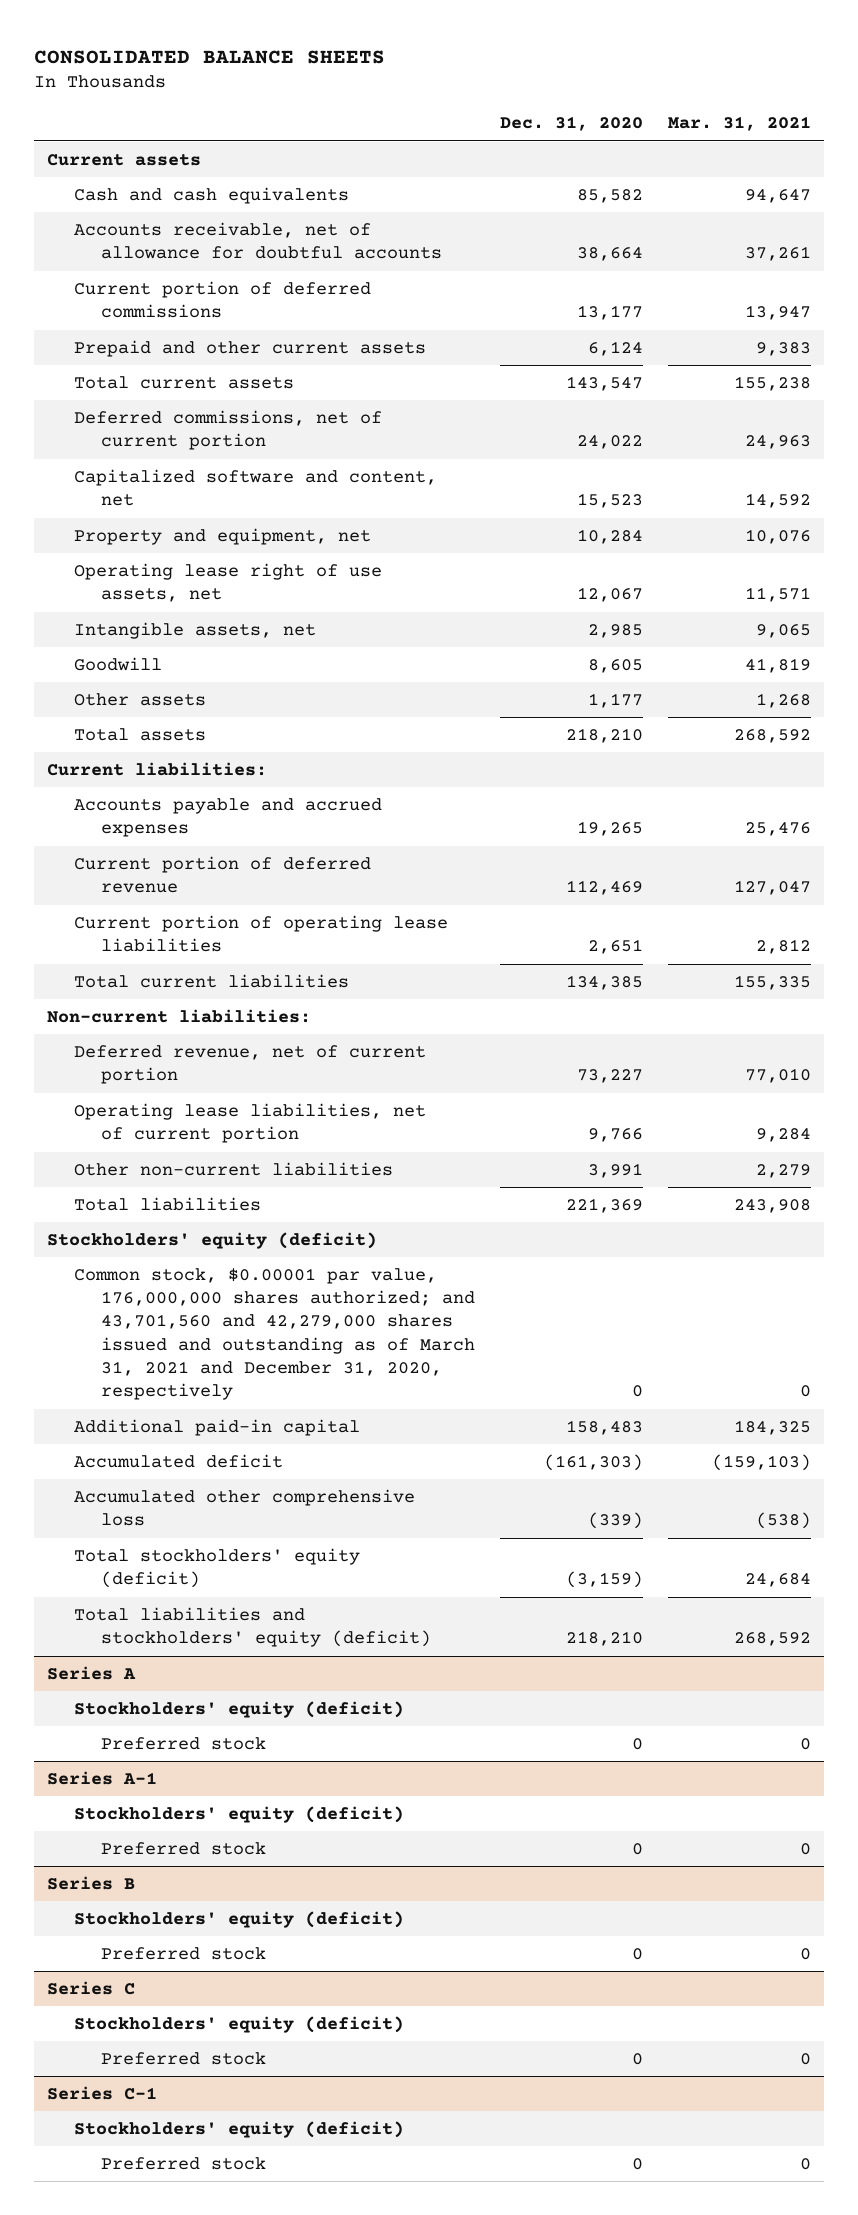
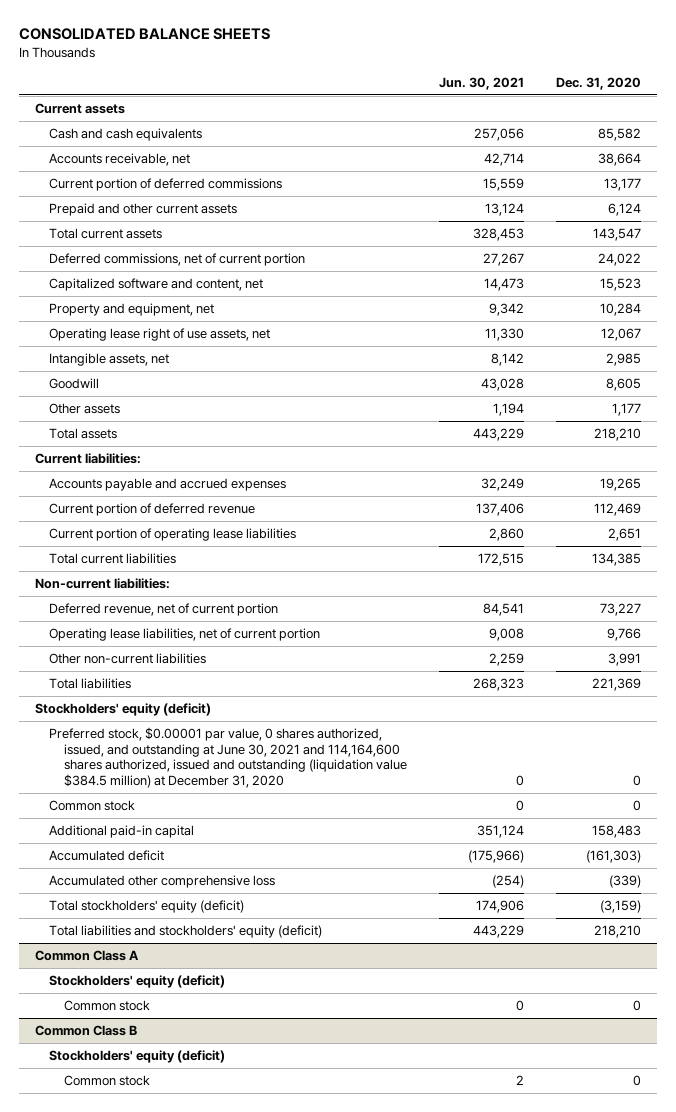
[668,116,812,132] Mar. 31, 2021 -> none
none -> [438,76,524,90] Jun. 30, 2021
[73,221,443,260] Accounts receivable, net of allowance for doubtful accounts -> [49,153,191,167] Accounts receivable, net
none -> [49,727,407,789] Preferred stock, $0.00001 par value, 0 shares authorized, issued, and outstanding at June 30, 2021 and 114,164,600 shares authorized, issued and outstanding (liquidation value $384.5 million) at December 31, 2020
[73,1267,476,1401] Common stock, $0.00001 par value, 176,000,000 shares authorized; and 43,701,560 and 42,279,000 shares issued and outstanding as of March 31, 2021 and December 31, 2020, respectively -> [49,800,136,812] Common stock
[46,1665,136,1680] Series A -> none
[73,1700,404,1718] Stockholders' equity (deficit) -> none
[101,1736,267,1750] Preferred stock -> none
[46,1770,157,1785] Series A-1 -> none
[73,1805,404,1823] Stockholders' equity (deficit) -> none
[101,1841,267,1855] Preferred stock -> none
[46,1875,135,1890] Series B -> none
[73,1910,404,1928] Stockholders' equity (deficit) -> none
[101,1946,267,1960] Preferred stock -> none
[46,1980,135,1995] Series C -> none
none -> [34,950,139,962] Common Class A
[101,2051,267,2065] Preferred stock -> none
[46,2085,157,2100] Series C-1 -> none
none -> [63,1000,150,1012] Common stock
none -> [34,1025,137,1037] Common Class B
[101,2156,267,2170] Preferred stock -> none
none -> [63,1075,150,1087] Common stock

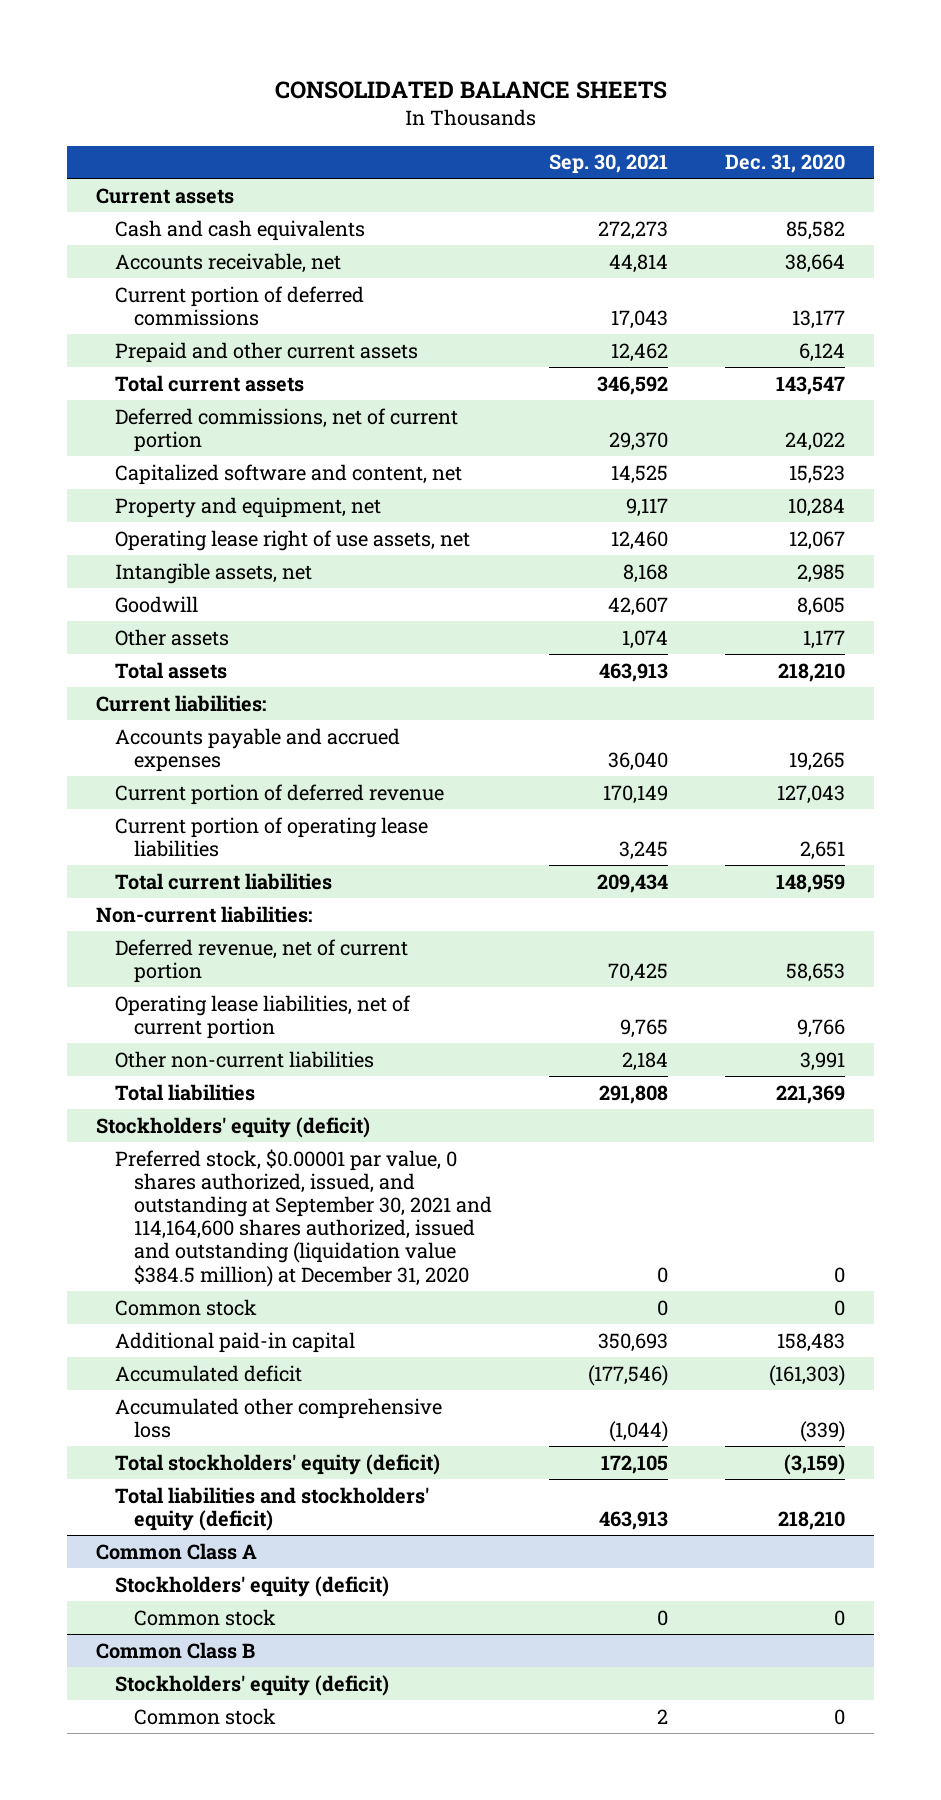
[438,76,524,90] Jun. 30, 2021 -> none
none -> [548,154,668,175] Sep. 30, 2021
[593,503,641,517] 112,469 -> [777,784,846,804] 127,043
[591,553,641,567] 134,385 -> [776,873,846,893] 148,959
[599,603,641,617] 73,227 -> [786,962,846,982] 58,653
[49,727,407,789] Preferred stock, $0.00001 par value, 0 shares authorized, issued, and outstanding at June 30, 2021 and 114,164,600 shares authorized, issued and outstanding (liquidation value $384.5 million) at December 31, 2020 -> [114,1148,492,1287] Preferred stock, $0.00001 par value, 0 shares authorized, issued, and outstanding at September 30, 2021 and 114,164,600 shares authorized, issued and outstanding (liquidation value $384.5 million) at December 31, 2020

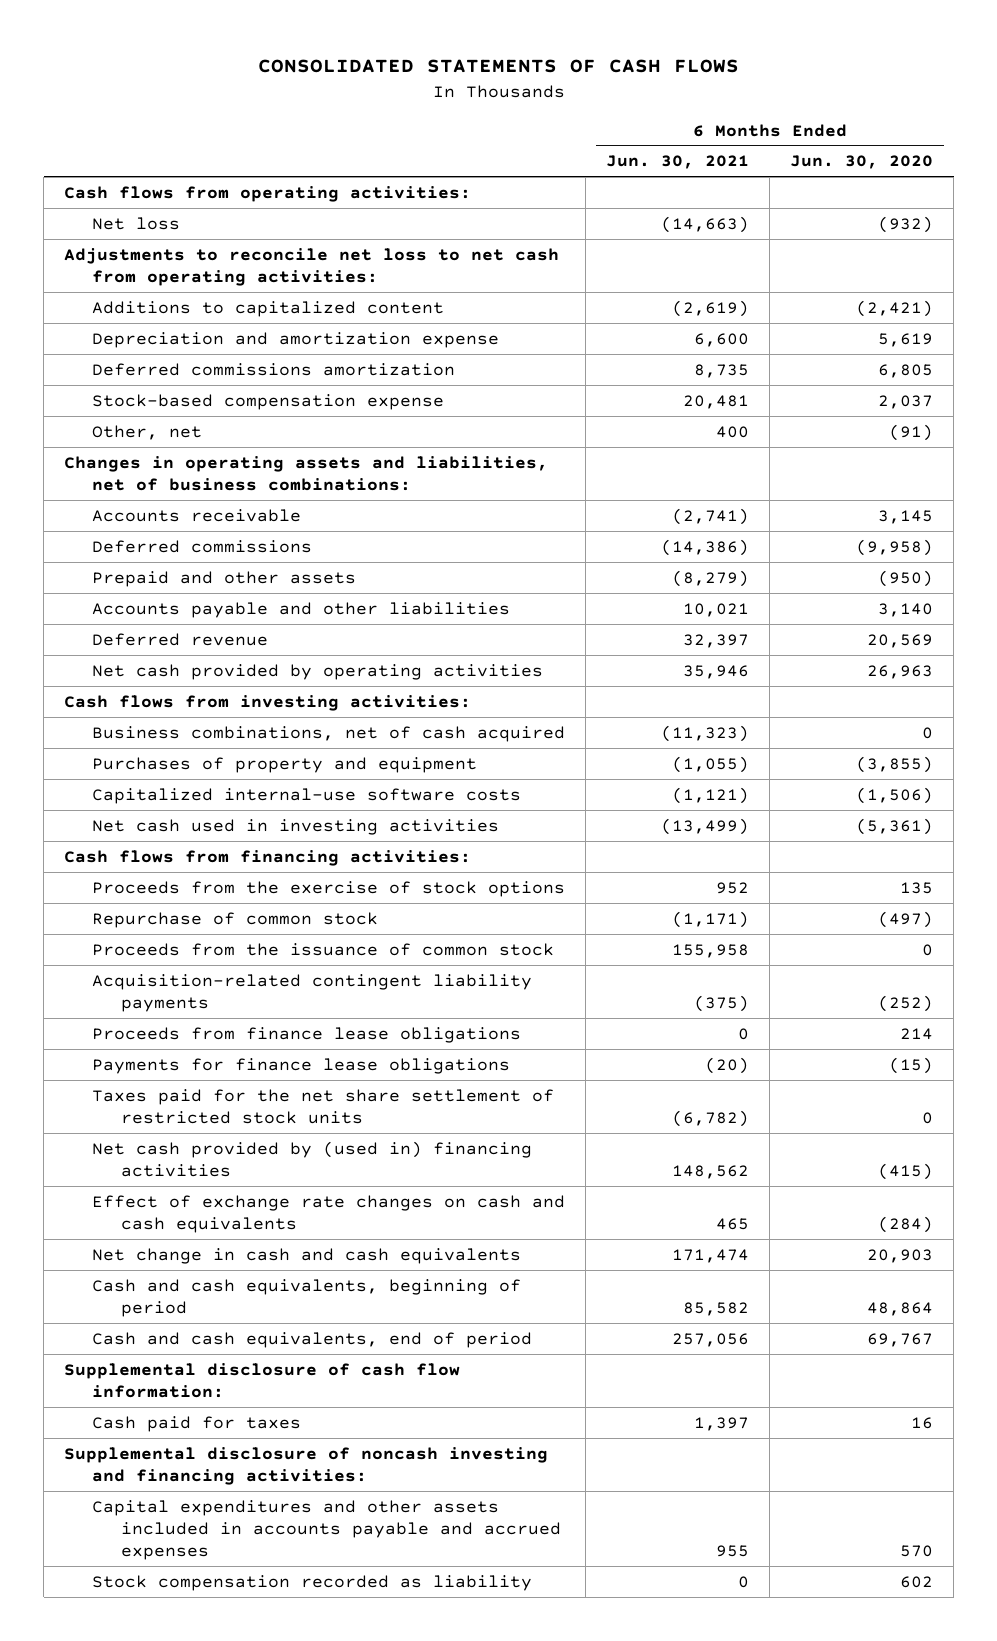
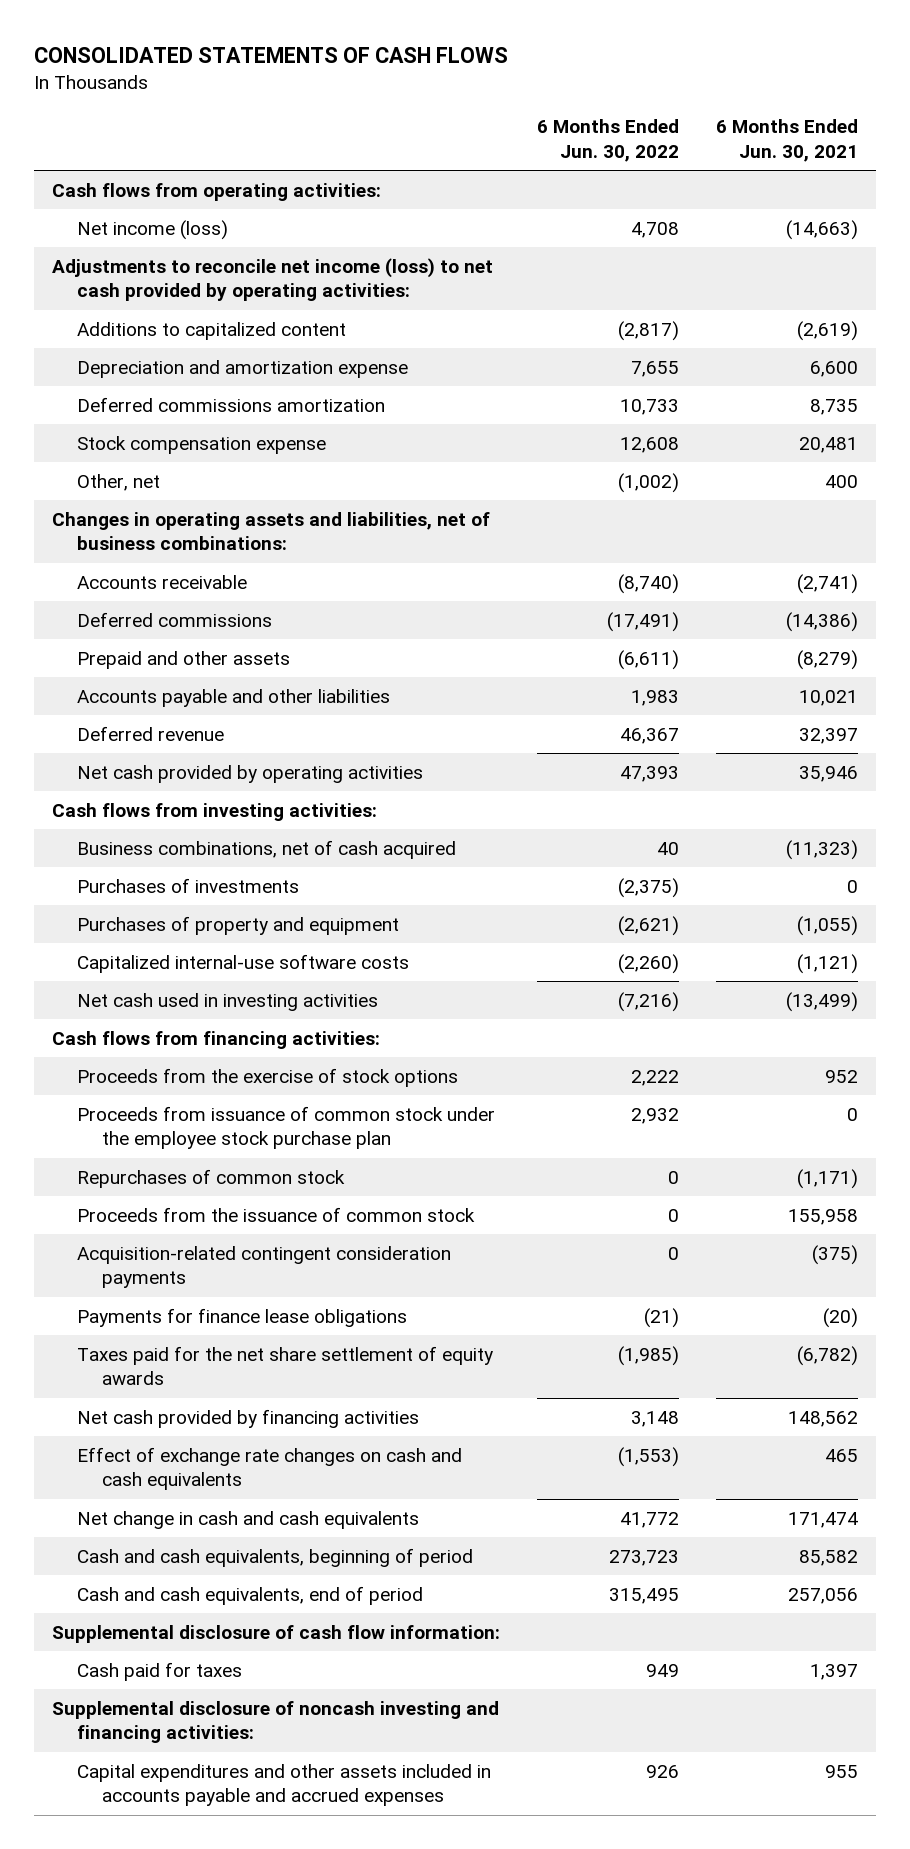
[790,155,934,170] Jun. 30, 2020 -> none
none -> [537,119,680,162] 6 Months Ended Jun. 30, 2022
[92,216,181,230] Net loss -> [77,219,229,240] Net income (loss)
[64,247,560,286] Adjustments to reconcile net loss to net cash from operating activities: -> [52,257,494,302] Adjustments to reconcile net income (loss) to net cash provided by operating activities:
[92,393,445,410] Stock-based compensation expense -> [77,435,327,454] Stock compensation expense
none -> [77,877,300,893] Purchases of investments
none -> [77,1105,496,1150] Proceeds from issuance of common stock under the employee stock purchase plan
[92,911,379,928] Repurchase of common stock -> [77,1168,346,1188] Repurchases of common stock
[92,1026,522,1043] Proceeds from finance lease obligations -> none
[92,973,533,1012] Acquisition-related contingent liability payments -> [77,1245,452,1289] Acquisition-related contingent consideration payments
[92,1088,555,1124] Taxes paid for the net share settlement of restricted stock units -> [77,1345,494,1386] Taxes paid for the net share settlement of equity awards
[92,1140,533,1177] Net cash provided by (used in) financing activities -> [77,1408,420,1428] Net cash provided by financing activities
[92,1574,533,1591] Stock compensation recorded as liability -> none

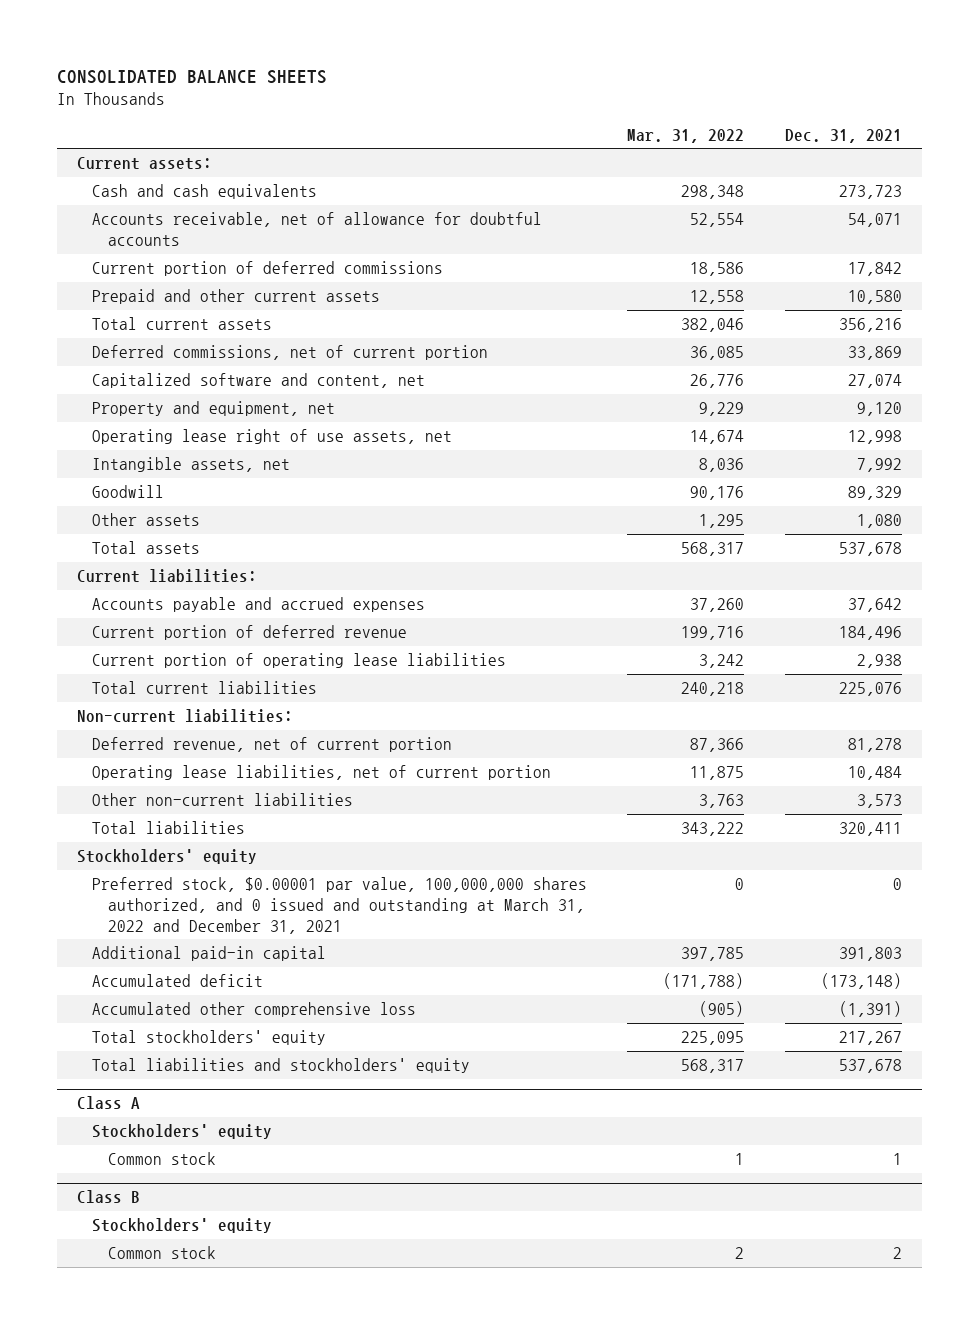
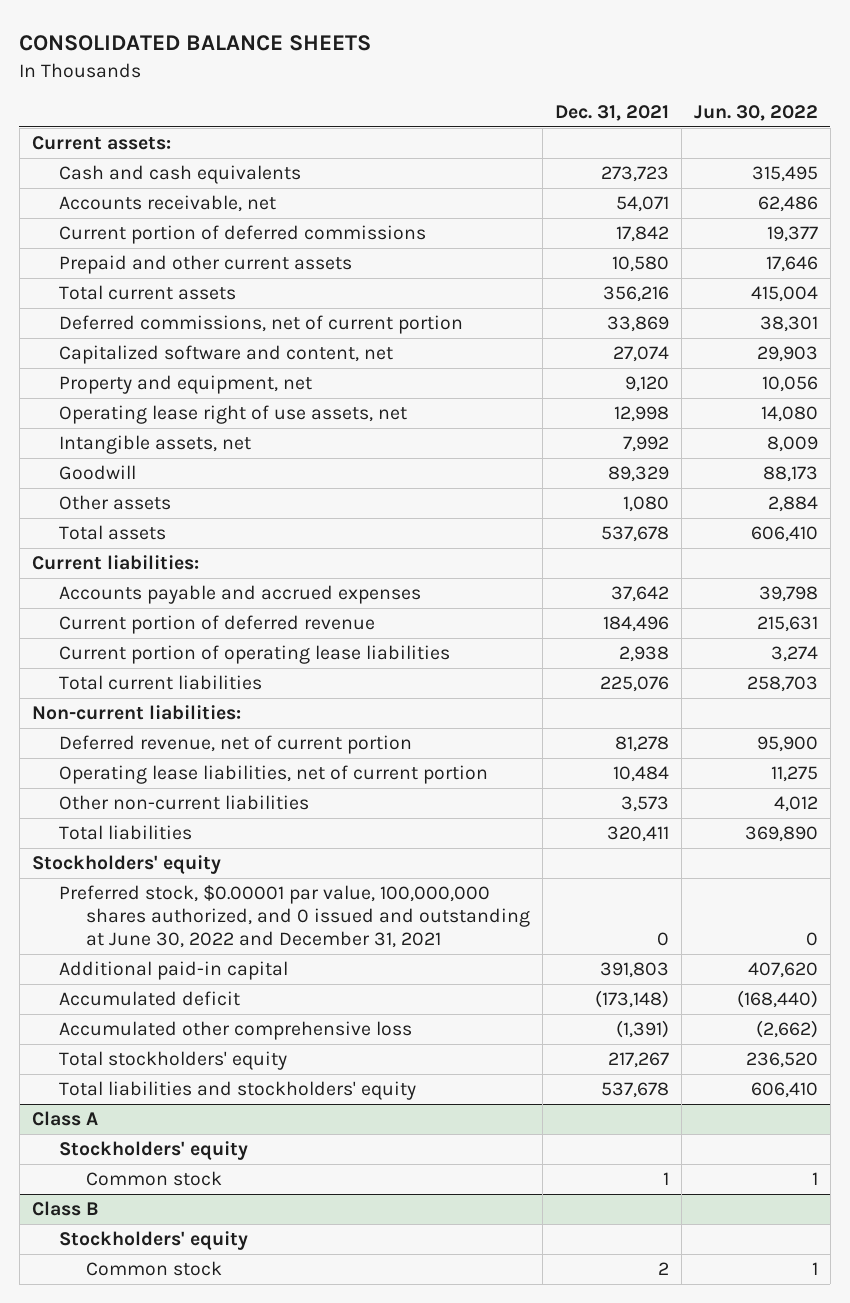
[627,128,745,143] Mar. 31, 2022 -> none
none -> [693,104,818,121] Jun. 30, 2022
[92,212,543,246] Accounts receivable, net of allowance for doubtful accounts -> [58,195,276,213] Accounts receivable, net
[92,877,588,934] Preferred stock, $0.00001 par value, 100,000,000 shares authorized, and 0 issued and outstanding at March 31, 2022 and December 31, 2021 -> [58,885,530,949] Preferred stock, $0.00001 par value, 100,000,000 shares authorized, and 0 issued and outstanding at June 30, 2022 and December 31, 2021

